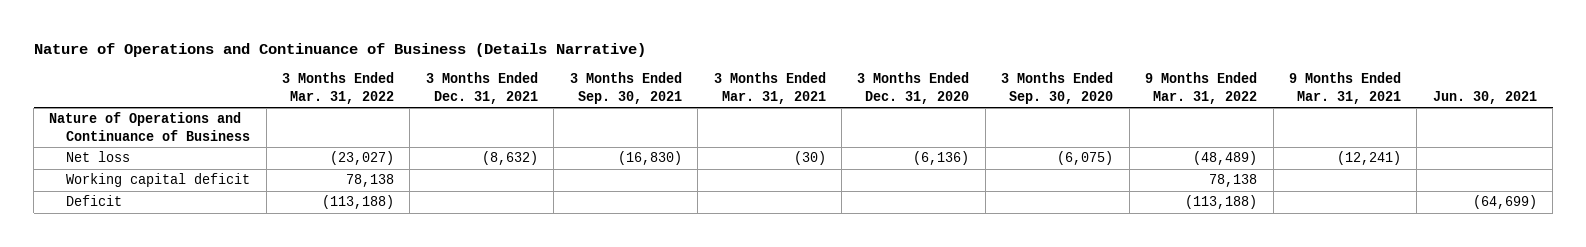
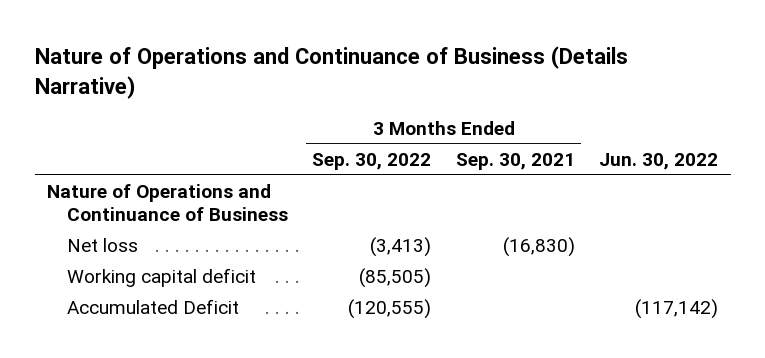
[281,72,394,104] 3 Months Ended Mar. 31, 2022 -> none
[425,72,538,104] 3 Months Ended Dec. 31, 2021 -> none
[713,72,826,104] 3 Months Ended Mar. 31, 2021 -> none
[857,72,970,104] 3 Months Ended Dec. 31, 2020 -> none
[1001,72,1114,104] 3 Months Ended Sep. 30, 2020 -> none
[1145,72,1258,104] 9 Months Ended Mar. 31, 2022 -> none
[1288,72,1401,104] 9 Months Ended Mar. 31, 2021 -> none
[1432,90,1537,104] Jun. 30, 2021 -> none
none -> [312,153,432,171] Sep. 30, 2022
none -> [599,153,719,171] Jun. 30, 2022
[66,195,123,207] Deficit -> [66,299,239,315] Accumulated Deficit

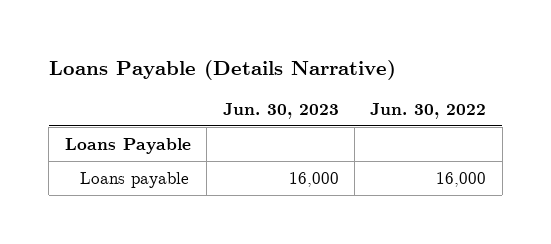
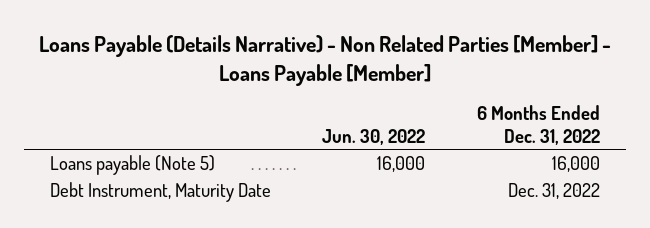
[48,60,396,81] Loans Payable (Details Narrative) -> [38,35,611,87] Loans Payable (Details Narrative) - Non Related Parties [Member] - Loans Payable [Member]
[222,102,339,119] Jun. 30, 2023 -> none
none -> [476,105,600,145] 6 Months Ended Dec. 31, 2022
[64,137,191,154] Loans Payable -> none
[80,171,190,188] Loans payable -> [49,155,215,176] Loans payable (Note 5)
none -> [49,182,271,203] Debt Instrument, Maturity Date

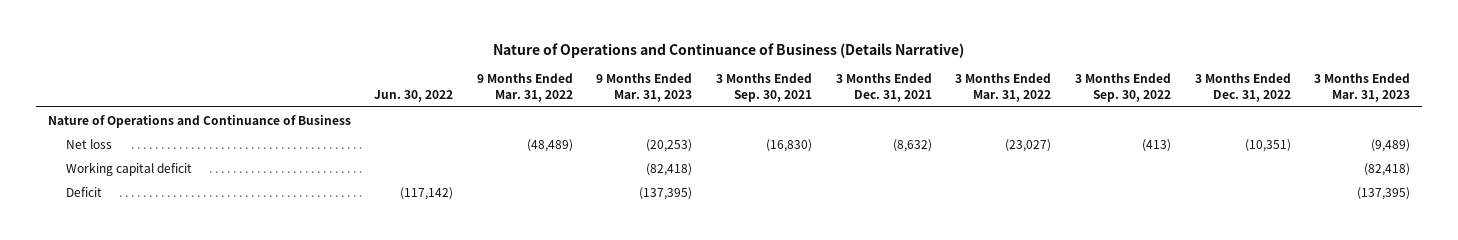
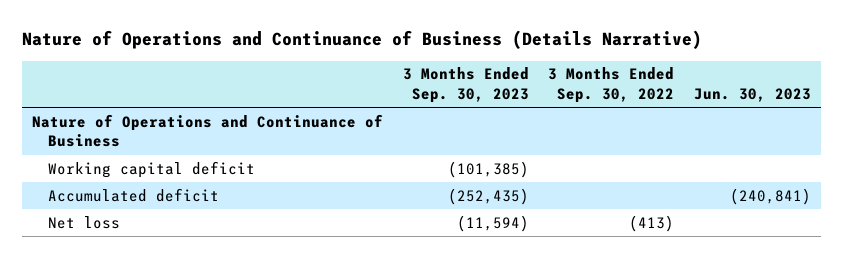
[374,90,454,103] Jun. 30, 2022 -> none
[476,73,573,103] 9 Months Ended Mar. 31, 2022 -> none
[596,73,693,103] 9 Months Ended Mar. 31, 2023 -> none
[716,73,813,103] 3 Months Ended Sep. 30, 2021 -> none
[835,73,932,103] 3 Months Ended Dec. 31, 2021 -> none
[955,73,1052,103] 3 Months Ended Mar. 31, 2022 -> none
[1194,73,1291,103] 3 Months Ended Dec. 31, 2022 -> none
[1314,73,1411,103] 3 Months Ended Mar. 31, 2023 -> none
none -> [402,67,529,103] 3 Months Ended Sep. 30, 2023
none -> [694,87,812,102] Jun. 30, 2023
[65,186,102,197] Deficit -> [48,187,220,202] Accumulated deficit
[65,138,112,149] Net loss -> [48,215,121,229] Net loss

